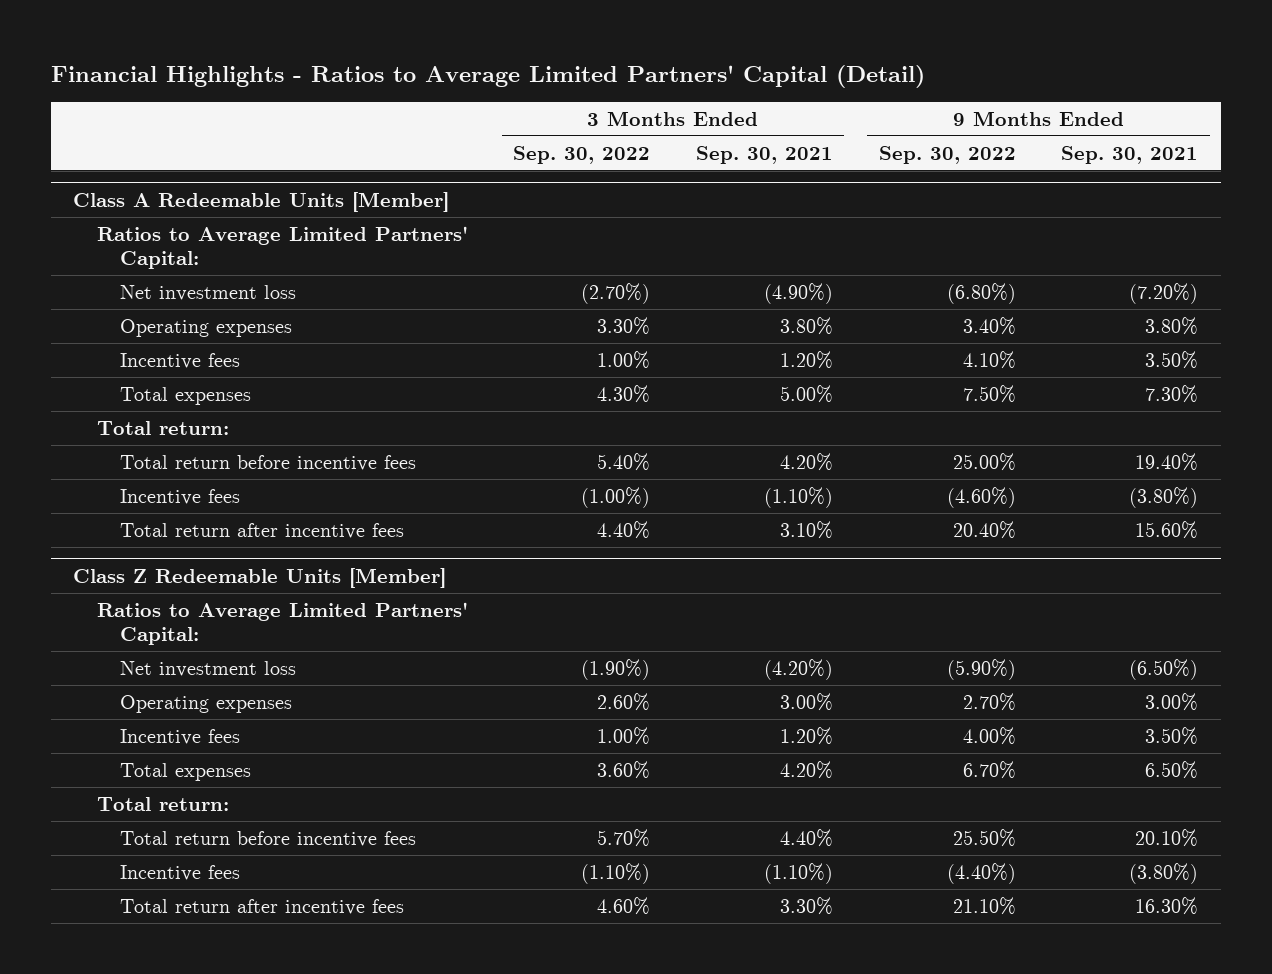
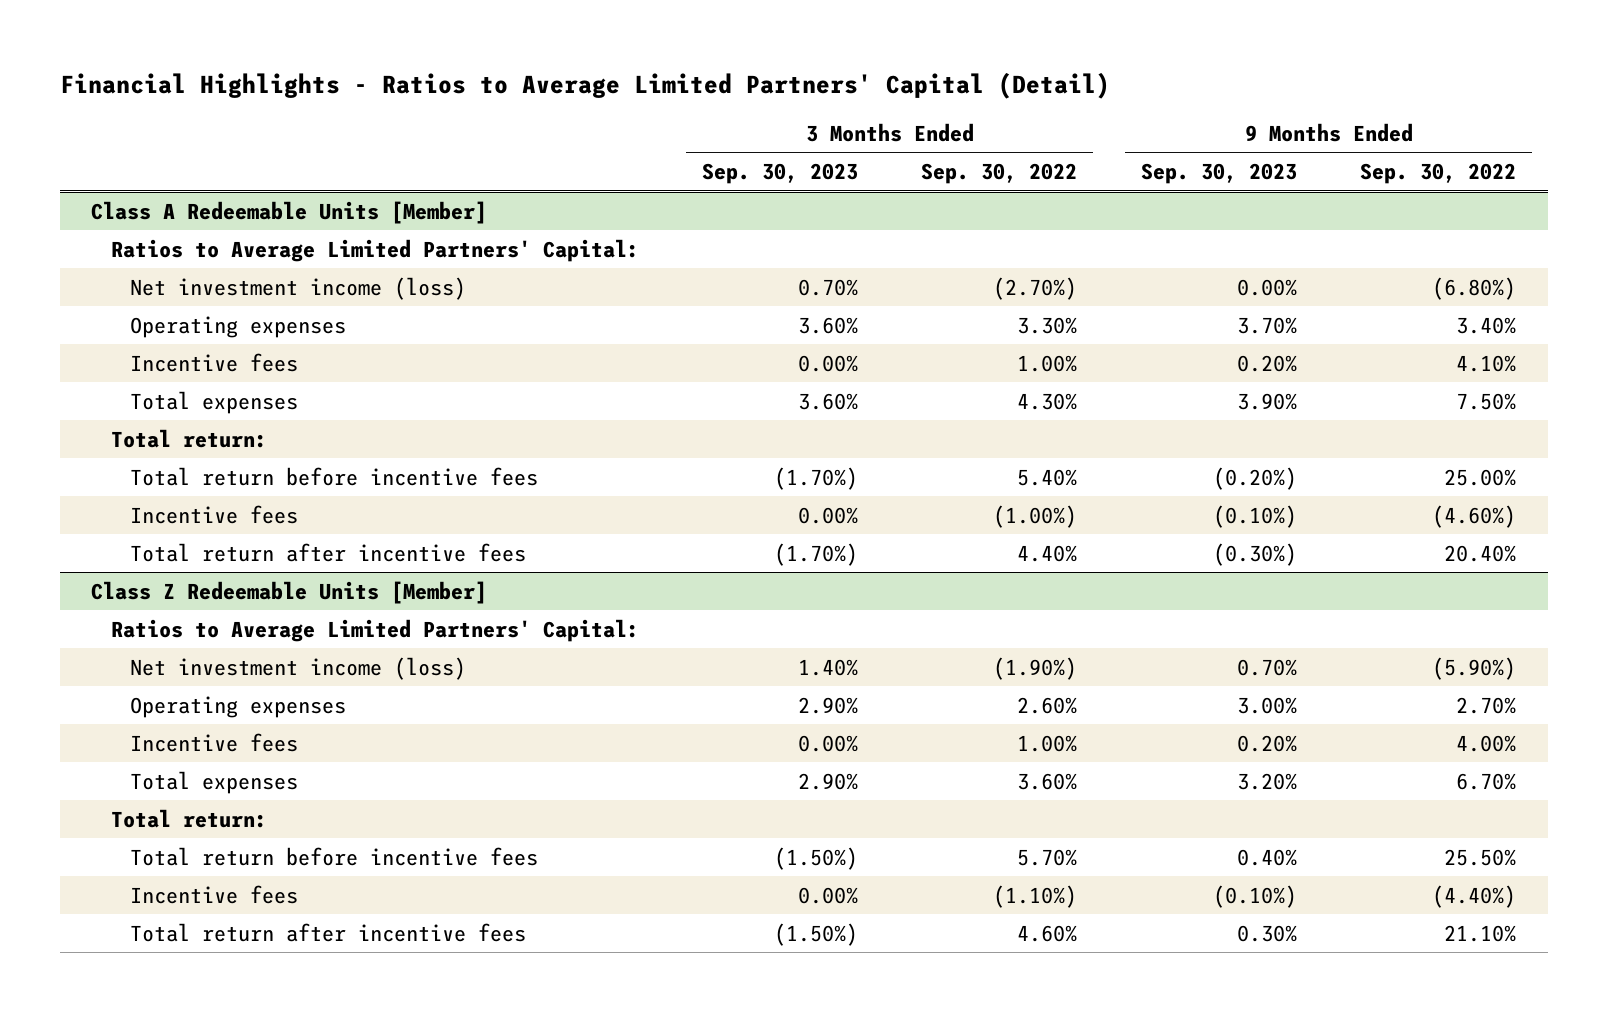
[696,145,834,164] Sep. 30, 2021 -> none
[1061,145,1199,164] Sep. 30, 2021 -> none
none -> [702,163,859,185] Sep. 30, 2023
none -> [1140,163,1297,185] Sep. 30, 2023
[119,284,296,301] Net investment loss -> [130,276,467,300] Net investment income (loss)
[119,660,296,677] Net investment loss -> [130,656,467,680] Net investment income (loss)

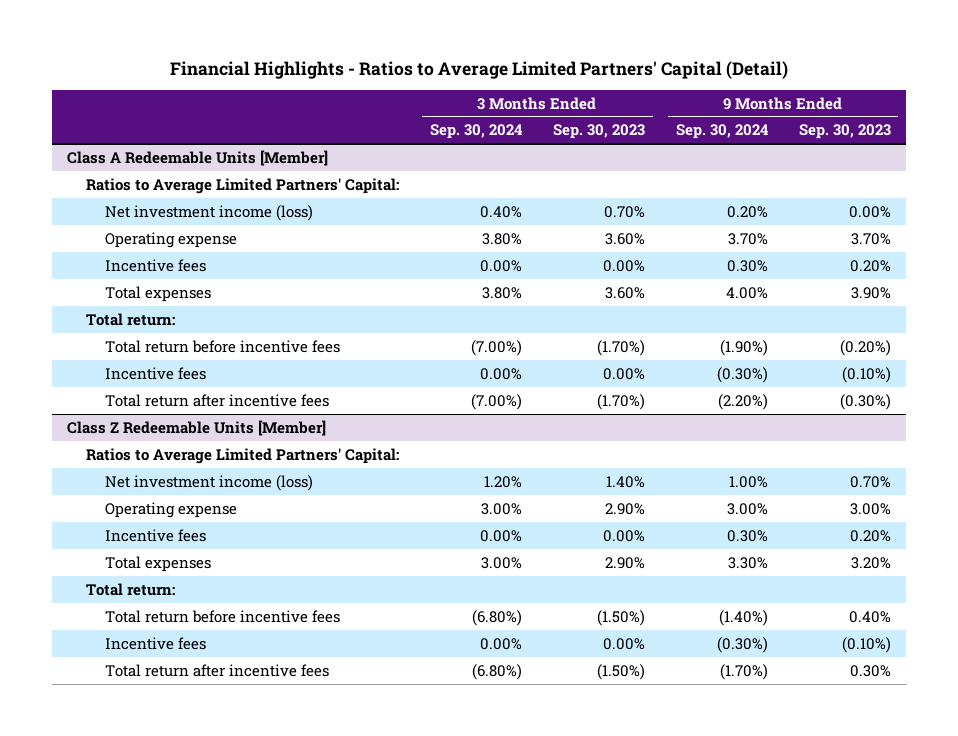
[921,163,1078,185] Sep. 30, 2022 -> none
[1360,163,1517,185] Sep. 30, 2022 -> none
none -> [429,124,523,140] Sep. 30, 2024
none -> [675,124,769,140] Sep. 30, 2024
[130,315,347,338] Operating expenses -> [104,231,237,248] Operating expense
[130,695,347,718] Operating expenses -> [104,501,237,518] Operating expense

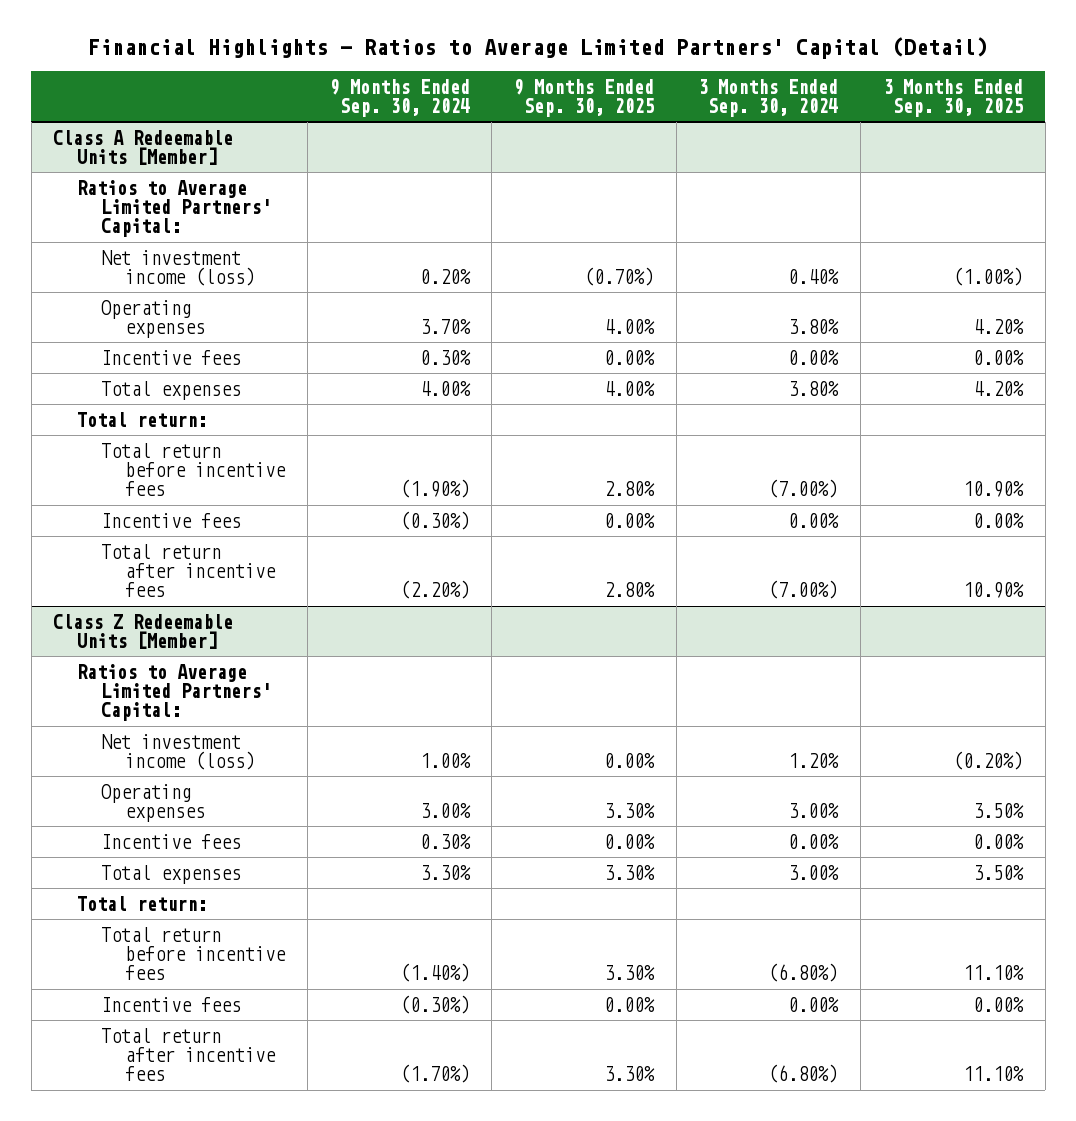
[552,124,645,140] Sep. 30, 2023 -> none
[798,124,891,140] Sep. 30, 2023 -> none
none -> [514,78,655,118] 9 Months Ended Sep. 30, 2025
none -> [882,78,1023,118] 3 Months Ended Sep. 30, 2025
[104,231,237,248] Operating expense -> [101,299,206,339] Operating expenses
[104,501,237,518] Operating expense -> [101,783,206,823] Operating expenses

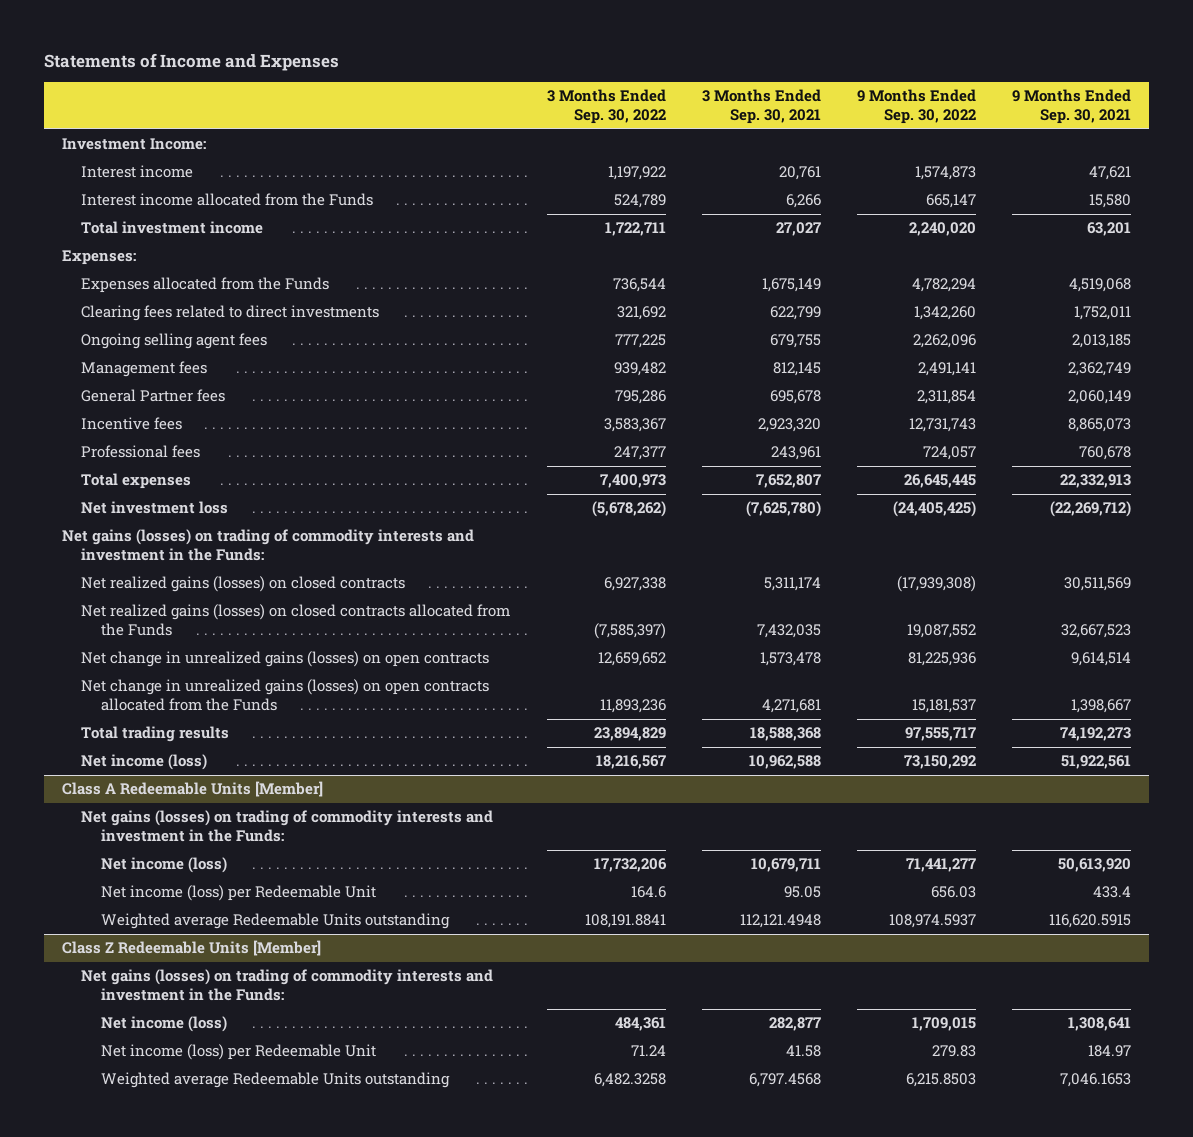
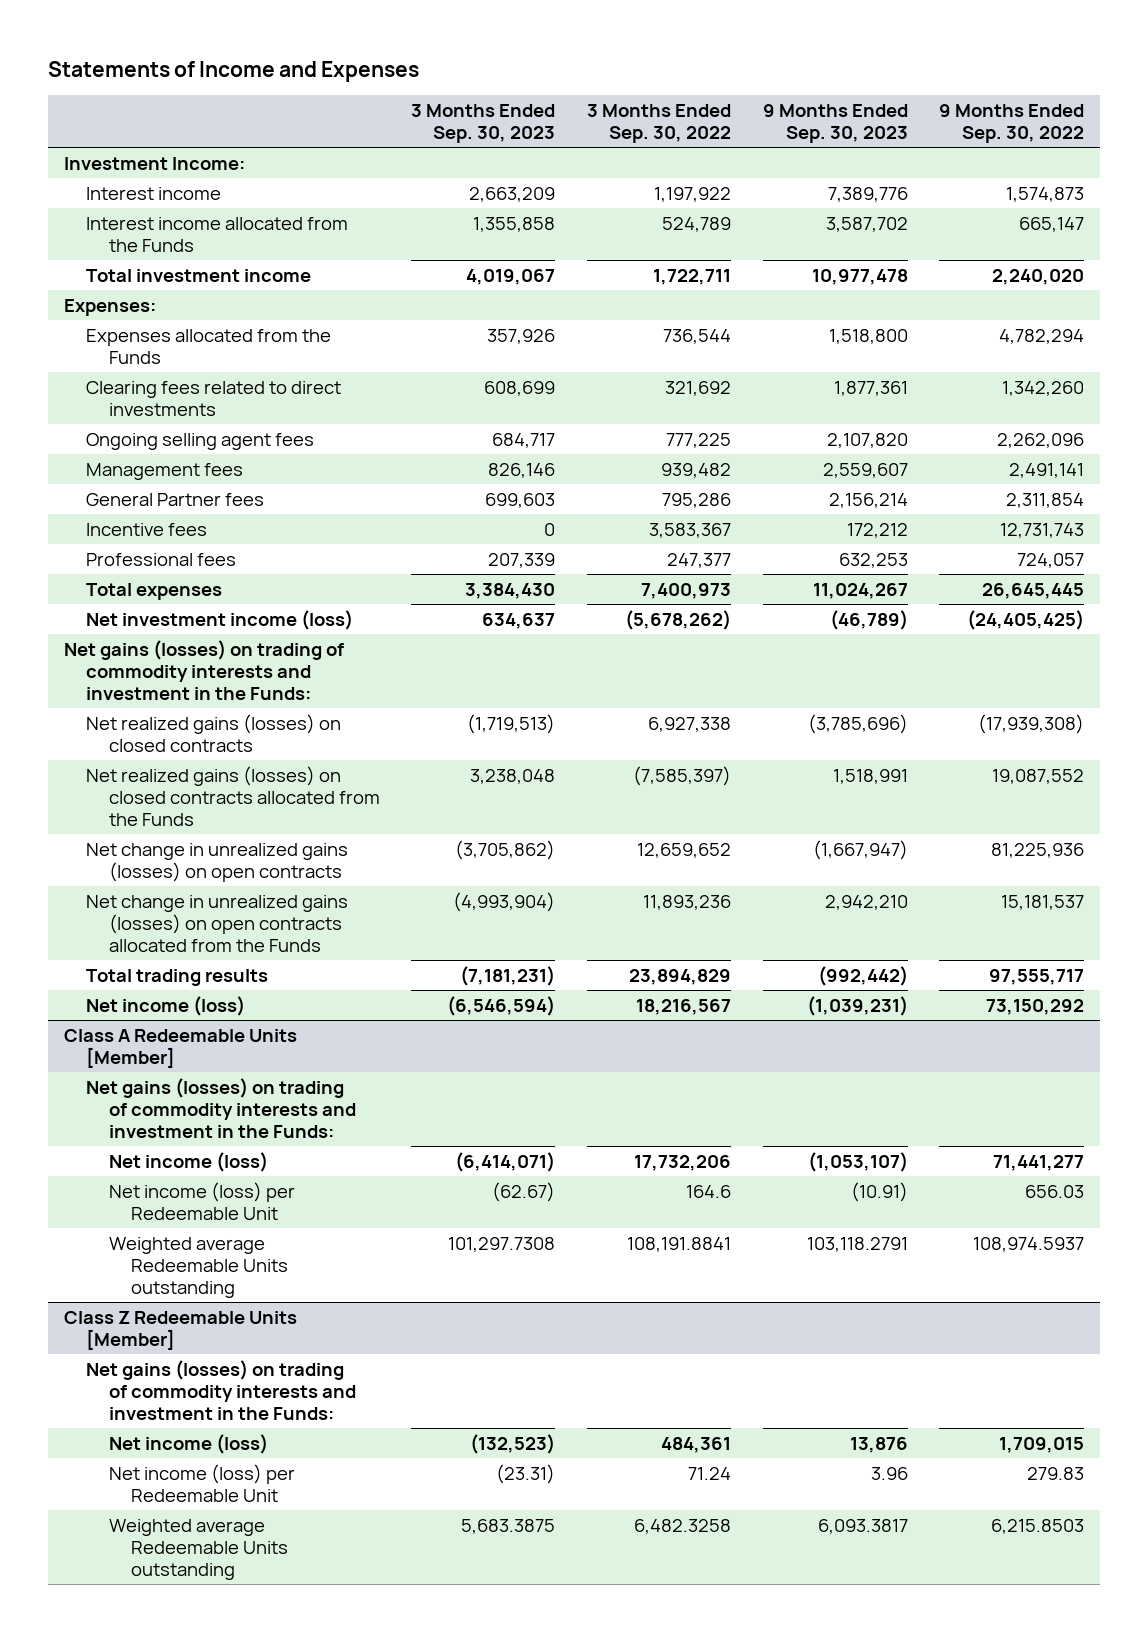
[701,89,821,125] 3 Months Ended Sep. 30, 2021 -> none
[1011,89,1131,125] 9 Months Ended Sep. 30, 2021 -> none
none -> [411,104,556,144] 3 Months Ended Sep. 30, 2023
none -> [762,104,908,144] 9 Months Ended Sep. 30, 2023
[81,501,229,515] Net investment loss -> [86,609,354,630] Net investment income (loss)

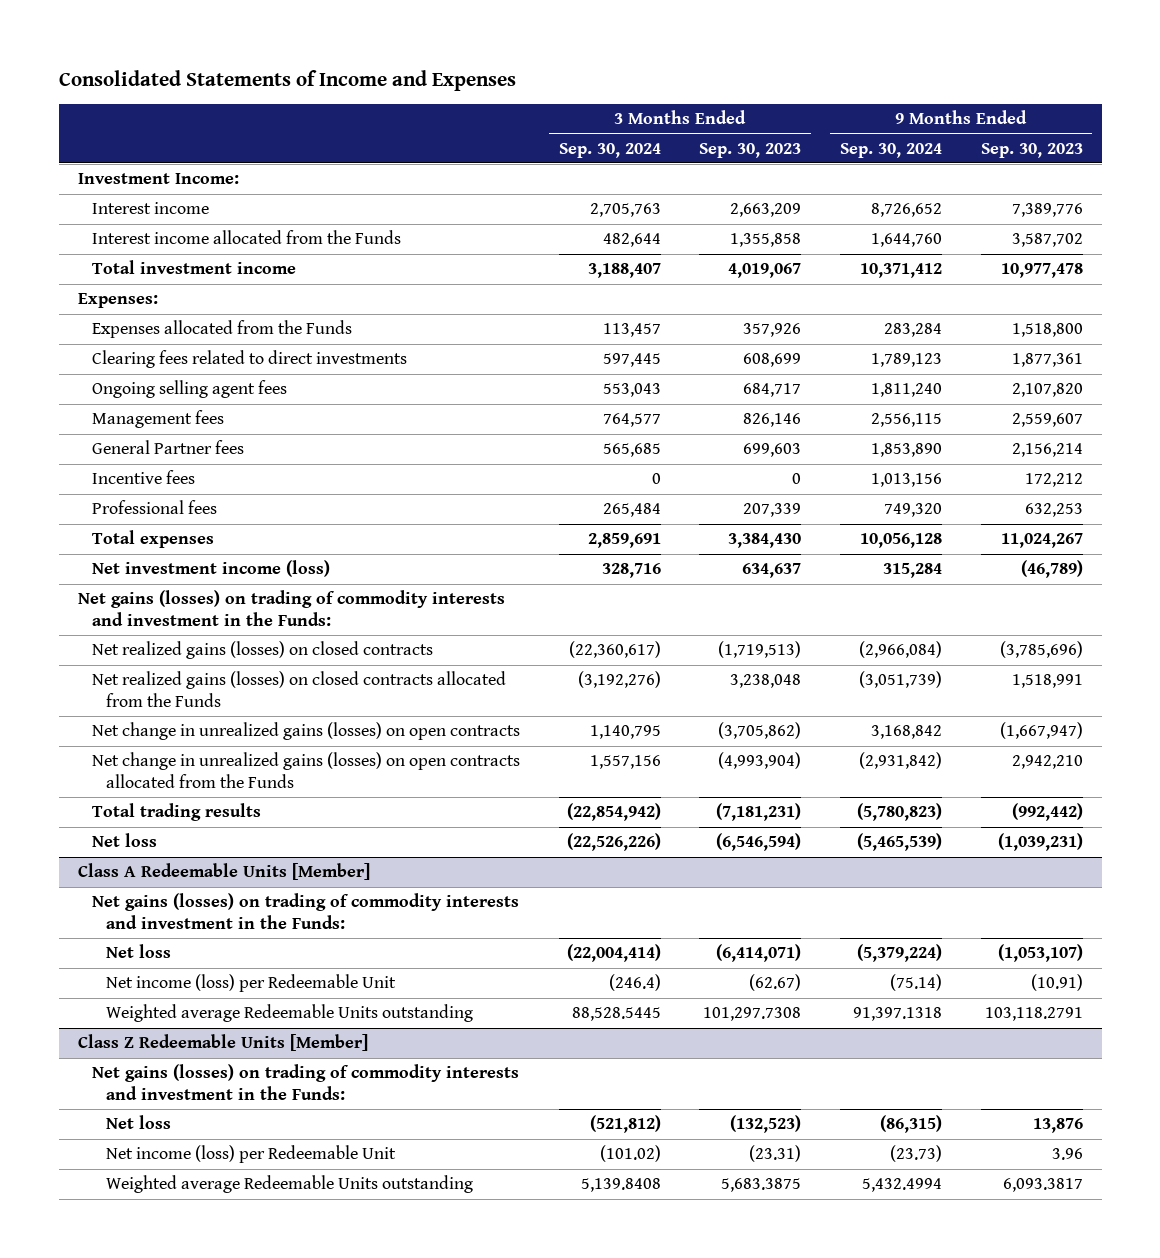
[48,60,420,82] Statements of Income and Expenses -> [58,70,516,92] Consolidated Statements of Income and Expenses
[587,104,732,144] 3 Months Ended Sep. 30, 2022 -> none
[939,104,1085,144] 9 Months Ended Sep. 30, 2022 -> none
none -> [558,142,661,158] Sep. 30, 2024
none -> [839,142,942,158] Sep. 30, 2024
[86,995,246,1016] Net income (loss) -> [92,833,158,848] Net loss
[108,1151,268,1172] Net income (loss) -> [106,944,172,959] Net loss
[108,1433,268,1454] Net income (loss) -> [106,1115,172,1130] Net loss

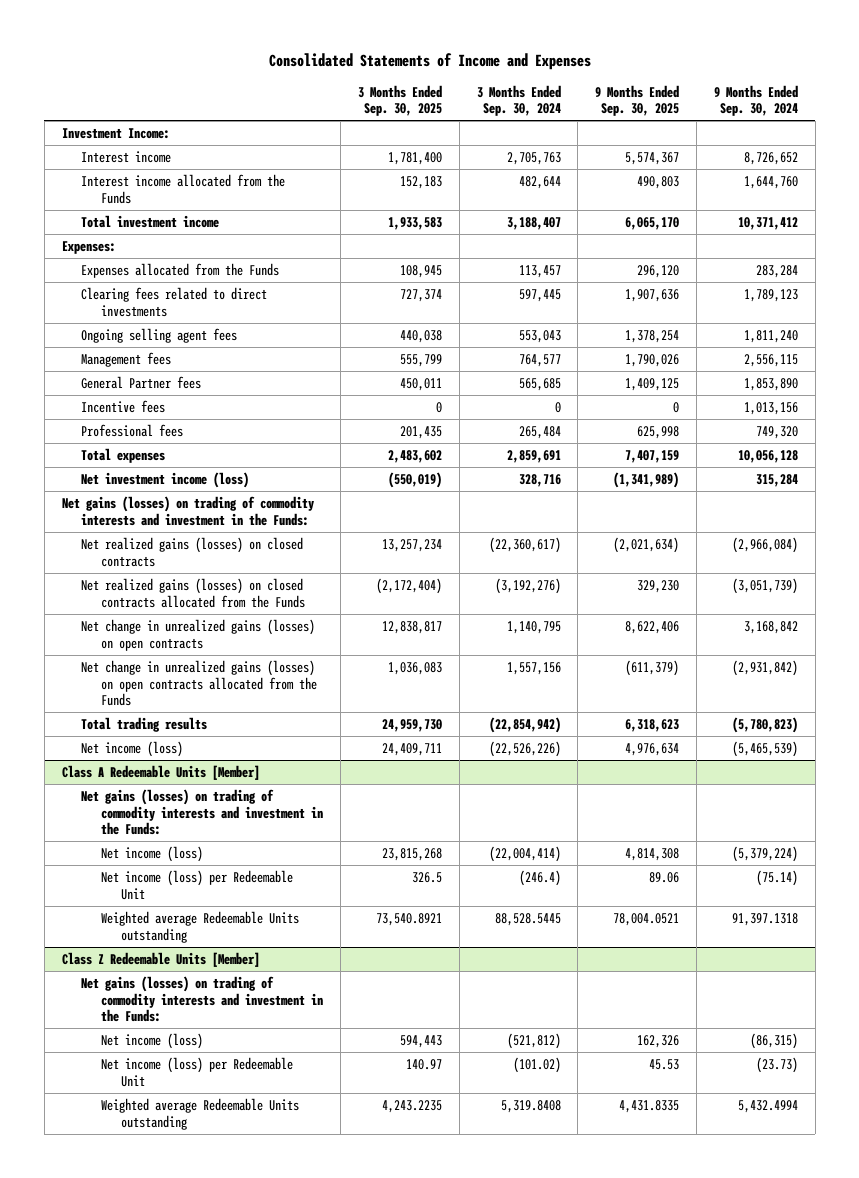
[699,142,802,158] Sep. 30, 2023 -> none
[980,142,1083,158] Sep. 30, 2023 -> none
none -> [357,84,442,117] 3 Months Ended Sep. 30, 2025
none -> [595,84,680,117] 9 Months Ended Sep. 30, 2025
[92,833,158,848] Net loss -> [81,741,184,758] Net income (loss)
[106,944,172,959] Net loss -> [101,846,204,863] Net income (loss)
[106,1115,172,1130] Net loss -> [101,1033,204,1050] Net income (loss)
[580,1178,661,1193] 5,139.8408 -> [500,1100,561,1114] 5,319.8408

